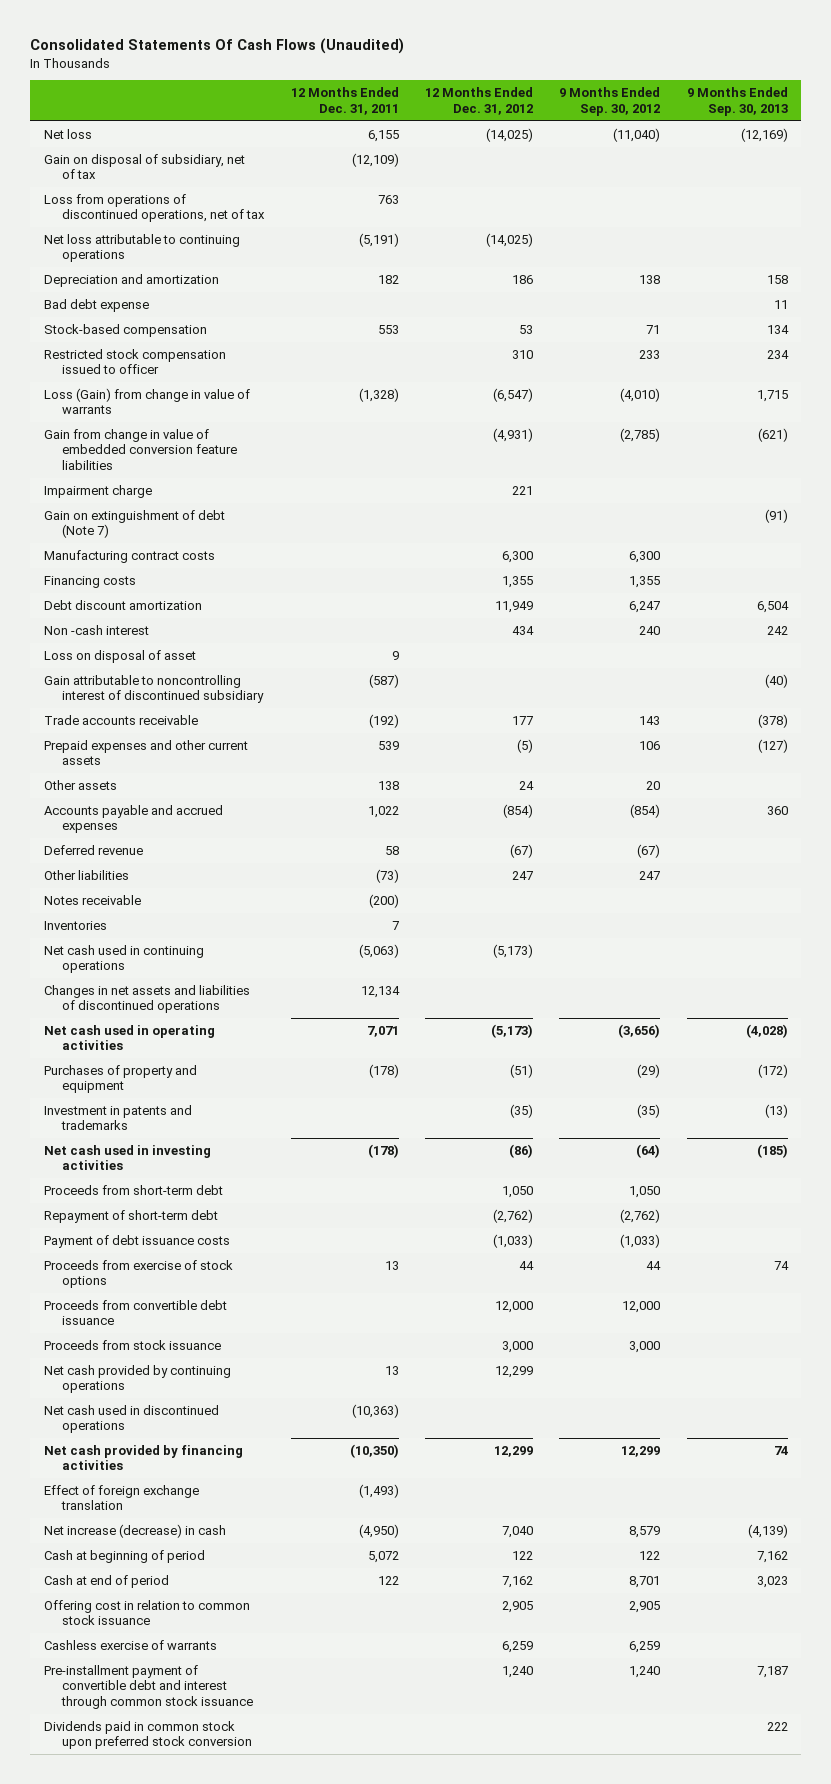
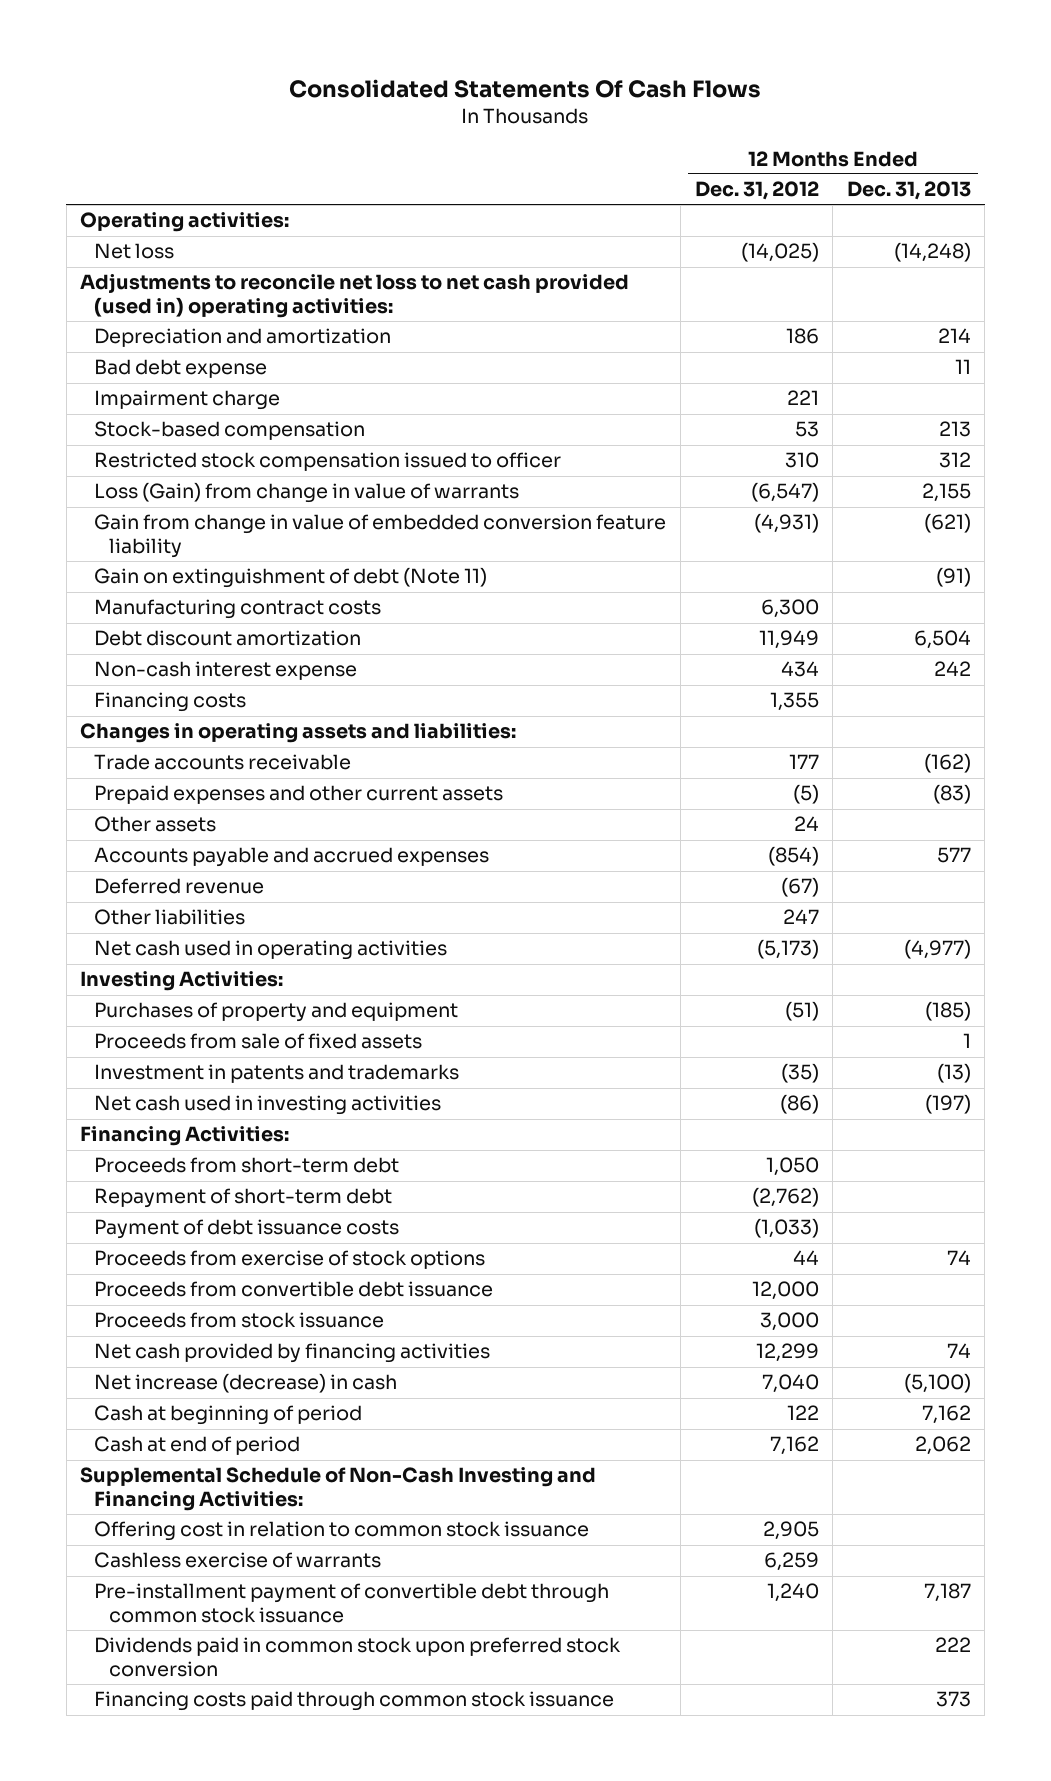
[30,38,405,55] Consolidated Statements Of Cash Flows (Unaudited) -> [289,78,762,98] Consolidated Statements Of Cash Flows
[290,87,399,115] 12 Months Ended Dec. 31, 2011 -> none
[559,87,661,116] 9 Months Ended Sep. 30, 2012 -> none
[686,87,788,116] 9 Months Ended Sep. 30, 2013 -> none
none -> [846,181,971,201] Dec. 31, 2013
none -> [80,212,290,233] Operating activities:
[43,153,245,180] Gain on disposal of subsidiary, net of tax -> none
[43,193,266,223] Loss from operations of discontinued operations, net of tax -> none
[43,233,240,263] Net loss attributable to continuing operations -> none
none -> [80,273,630,318] Adjustments to reconcile net loss to net cash provided (used in) operating activities:
[43,484,152,498] Impairment charge -> [94,390,281,411] Impairment charge
[43,428,238,470] Gain from change in value of embedded conversion feature liabilities -> [94,514,667,558] Gain from change in value of embedded conversion feature liability
[43,509,225,539] Gain on extinguishment of debt (Note 7) -> [94,567,488,589] Gain on extinguishment of debt (Note 11)
[43,649,196,663] Loss on disposal of asset -> none
[43,674,265,704] Gain attributable to noncontrolling interest of discontinued subsidiary -> none
[43,624,149,635] Non -cash interest -> [94,661,358,681] Non-cash interest expense
[43,575,136,588] Financing costs -> [94,692,247,713] Financing costs
none -> [80,723,517,744] Changes in operating assets and liabilities:
[43,894,141,905] Notes receivable -> none
[43,920,107,930] Inventories -> none
[43,944,204,974] Net cash used in continuing operations -> none
[43,984,250,1014] Changes in net assets and liabilities of discontinued operations -> none
none -> [80,971,284,992] Investing Activities:
none -> [94,1033,423,1050] Proceeds from sale of fixed assets
none -> [80,1126,290,1147] Financing Activities:
[43,1364,231,1394] Net cash provided by continuing operations -> none
[43,1404,219,1434] Net cash used in discontinued operations -> none
[43,1484,199,1511] Effect of foreign exchange translation -> none
none -> [80,1467,597,1511] Supplemental Schedule of Non-Cash Investing and Financing Activities:
[43,1664,254,1709] Pre-installment payment of convertible debt and interest through common stock issuance -> [94,1583,610,1623] Pre-installment payment of convertible debt through common stock issuance
none -> [94,1691,615,1712] Financing costs paid through common stock issuance

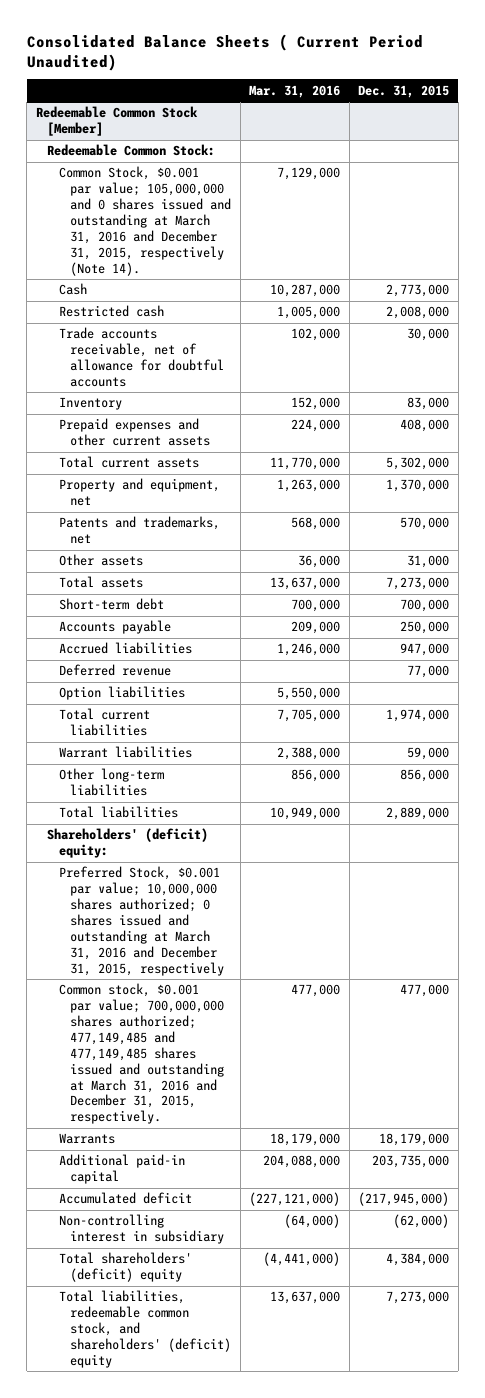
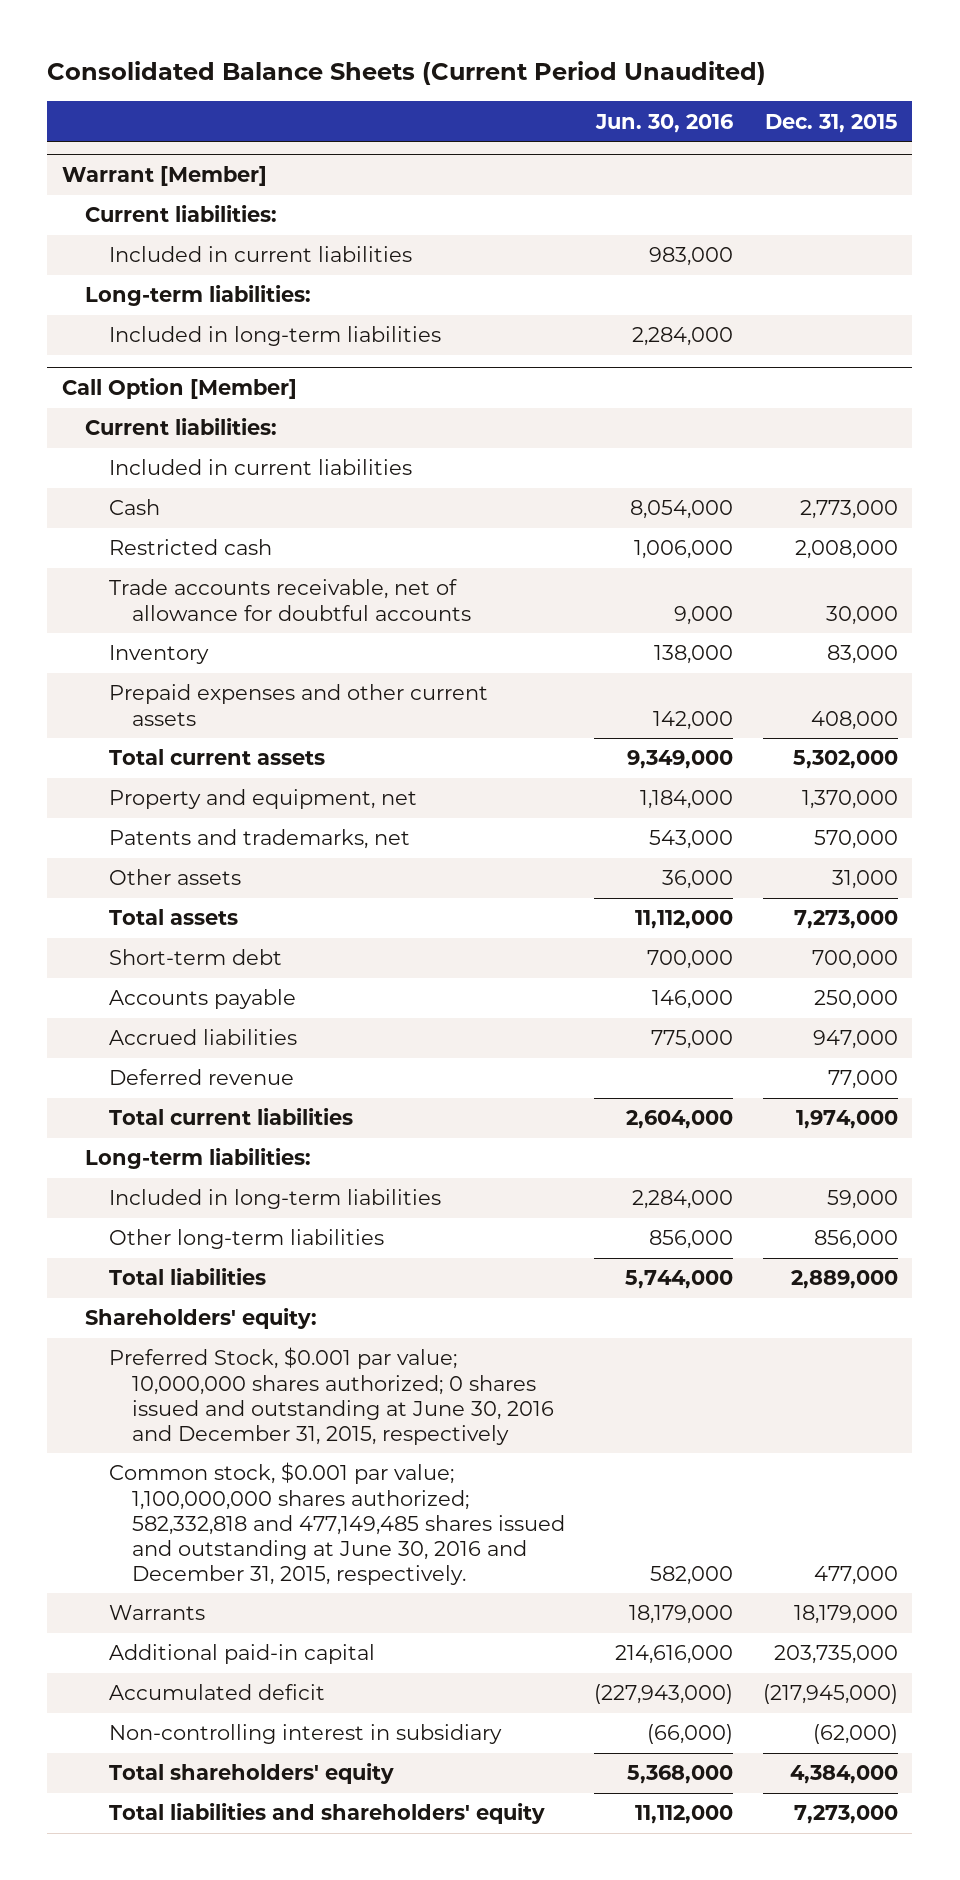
[26,33,423,71] Consolidated Balance Sheets ( Current Period Unaudited) -> [47,61,767,86] Consolidated Balance Sheets (Current Period Unaudited)
[249,84,341,98] Mar. 31, 2016 -> none
none -> [595,113,734,133] Jun. 30, 2016
[35,106,198,137] Redeemable Common Stock [Member] -> none
[47,144,216,157] Redeemable Common Stock: -> none
[58,166,232,276] Common Stock, $0.001 par value; 105,000,000 and 0 shares issued and outstanding at March 31, 2016 and December 31, 2015, respectively (Note 14). -> none
none -> [62,166,268,187] Warrant [Member]
none -> [85,205,278,223] Current liabilities:
none -> [108,246,412,263] Included in current liabilities
none -> [85,285,312,307] Long-term liabilities:
none -> [108,326,441,347] Included in long-term liabilities
none -> [62,378,298,400] Call Option [Member]
none -> [85,418,278,436] Current liabilities:
none -> [108,459,412,476] Included in current liabilities
[58,686,185,701] Option liabilities -> none
none -> [85,1148,312,1170] Long-term liabilities:
[58,746,192,759] Warrant liabilities -> [108,1189,441,1210] Included in long-term liabilities
[47,828,209,859] Shareholders' (deficit) equity: -> [85,1308,318,1330] Shareholders' equity:
[58,866,225,976] Preferred Stock, $0.001 par value; 10,000,000 shares authorized; 0 shares issued and outstanding at March 31, 2016 and December 31, 2015, respectively -> [108,1347,554,1445] Preferred Stock, $0.001 par value; 10,000,000 shares authorized; 0 shares issued and outstanding at June 30, 2016 and December 31, 2015, respectively
[58,983,225,1125] Common stock, $0.001 par value; 700,000,000 shares authorized; 477,149,485 and 477,149,485 shares issued and outstanding at March 31, 2016 and December 31, 2015, respectively. -> [108,1462,565,1585] Common stock, $0.001 par value; 1,100,000,000 shares authorized; 582,332,818 and 477,149,485 shares issued and outstanding at June 30, 2016 and December 31, 2015, respectively.
[58,1252,192,1283] Total shareholders' (deficit) equity -> [108,1763,394,1785] Total shareholders' equity
[58,1290,232,1368] Total liabilities, redeemable common stock, and shareholders' (deficit) equity -> [108,1803,545,1825] Total liabilities and shareholders' equity

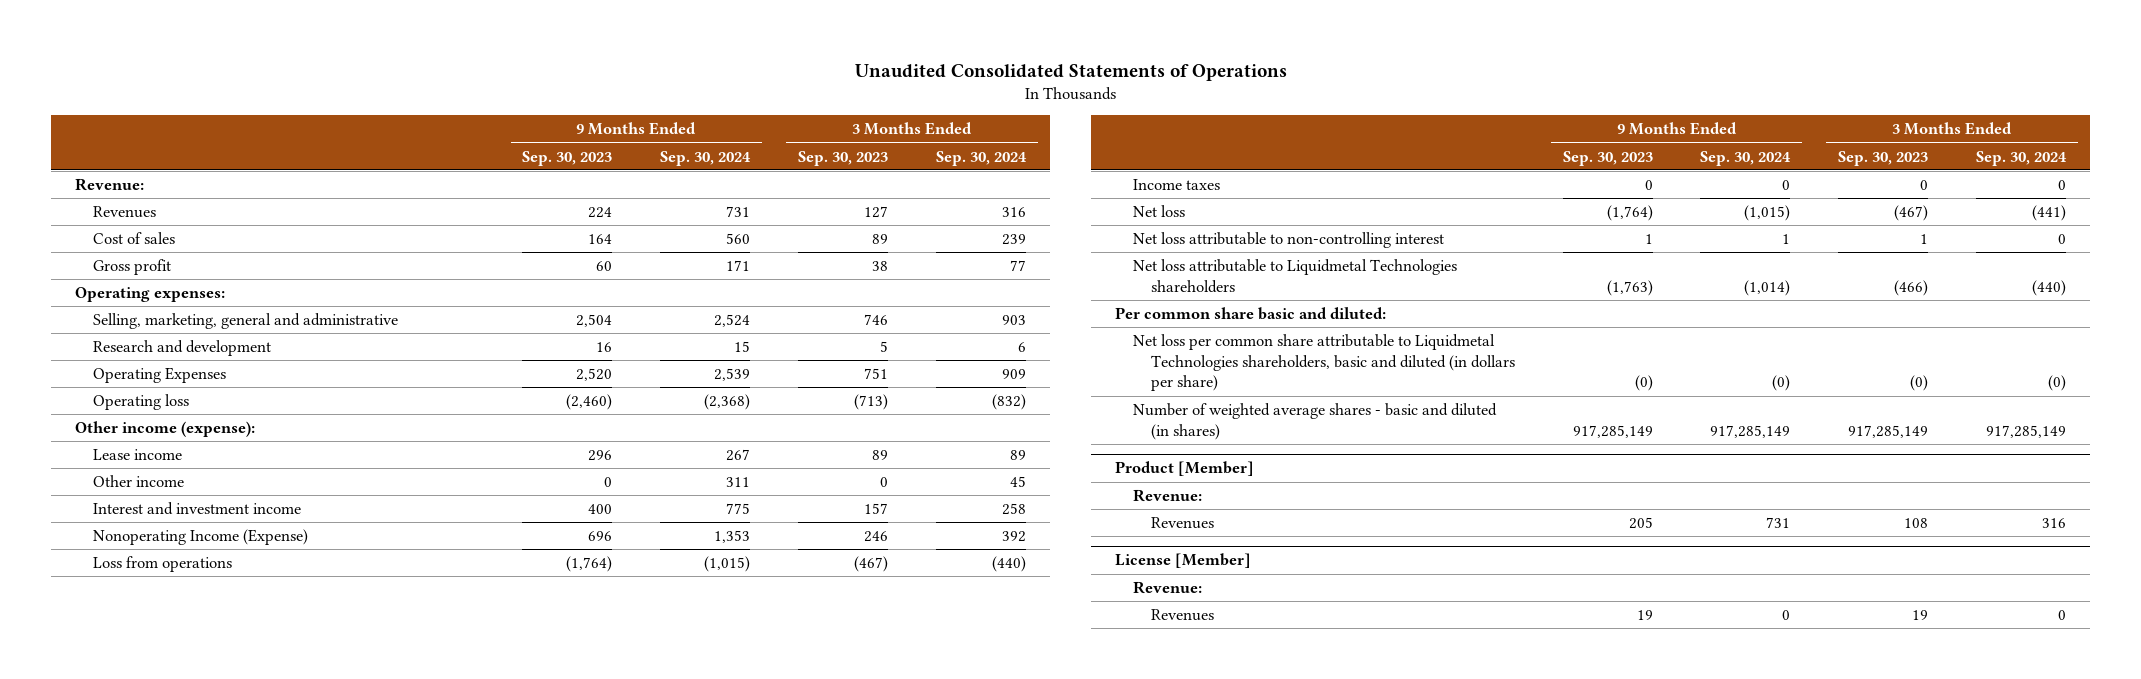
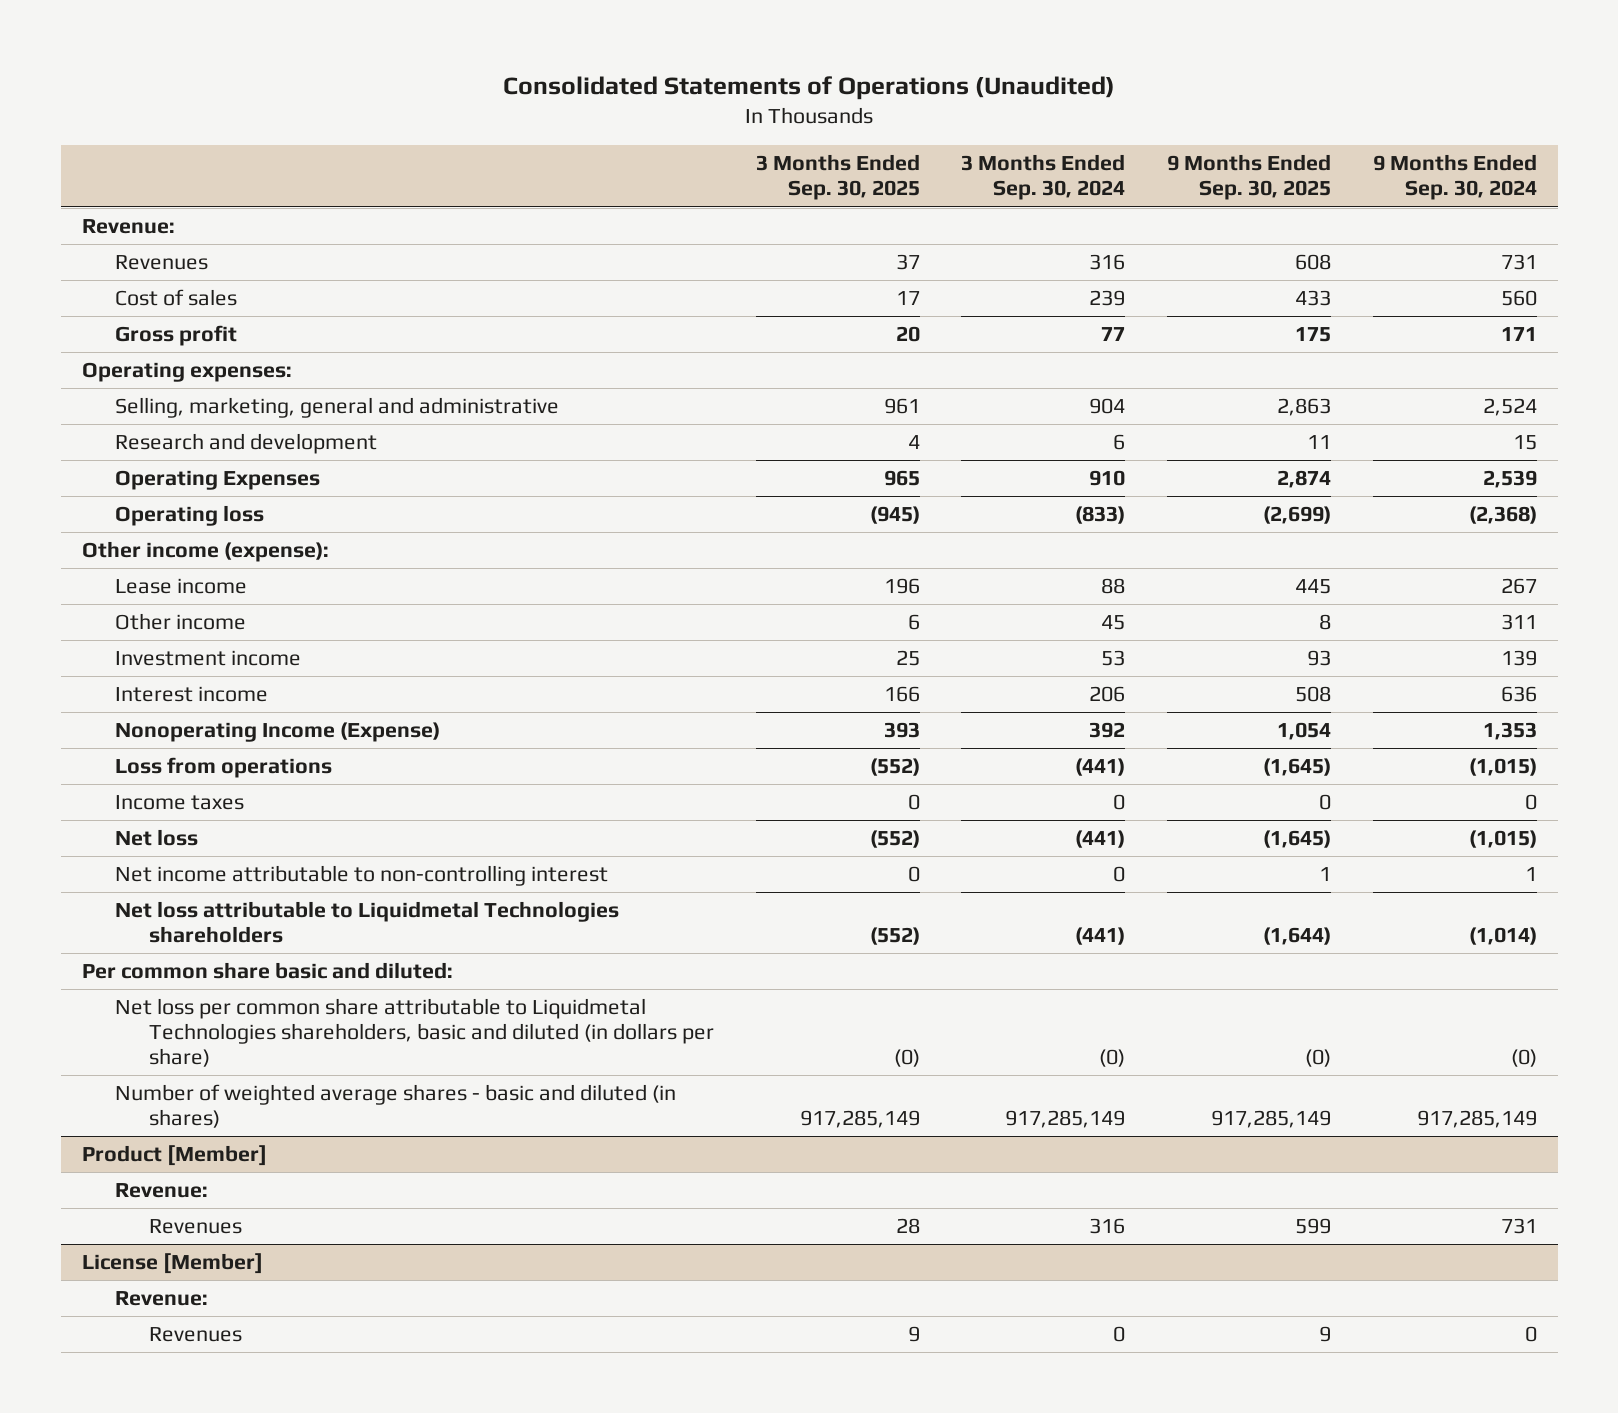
[854,63,1287,81] Unaudited Consolidated Statements of Operations -> [503,76,1116,101] Consolidated Statements of Operations (Unaudited)
[522,150,613,166] Sep. 30, 2023 -> none
[798,150,889,166] Sep. 30, 2023 -> none
none -> [755,154,920,201] 3 Months Ended Sep. 30, 2025
none -> [1167,154,1332,201] 9 Months Ended Sep. 30, 2025
[1002,314,1027,325] 903 -> [1089,398,1126,415] 904
[1002,368,1027,379] 909 -> [1089,470,1126,487] 910
[992,393,1027,410] (832) -> [1075,506,1126,525] (833)
[1010,449,1027,460] 89 -> [1101,578,1126,595] 88
[92,501,301,515] Interest and investment income -> [115,650,302,667] Investment income
[726,502,751,514] 775 -> [1500,650,1537,667] 139
[1002,502,1027,515] 258 -> [1101,650,1126,667] 53
none -> [115,686,269,703] Interest income
[992,555,1027,572] (440) -> [1075,758,1126,777] (441)
[1132,231,1444,248] Net loss attributable to non-controlling interest -> [115,865,609,887] Net income attributable to non-controlling interest
[2032,279,2067,296] (440) -> [1075,927,1126,946] (441)

